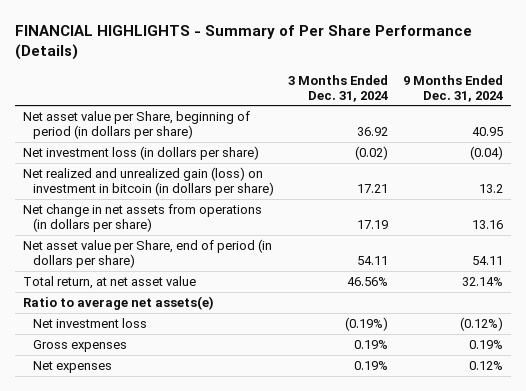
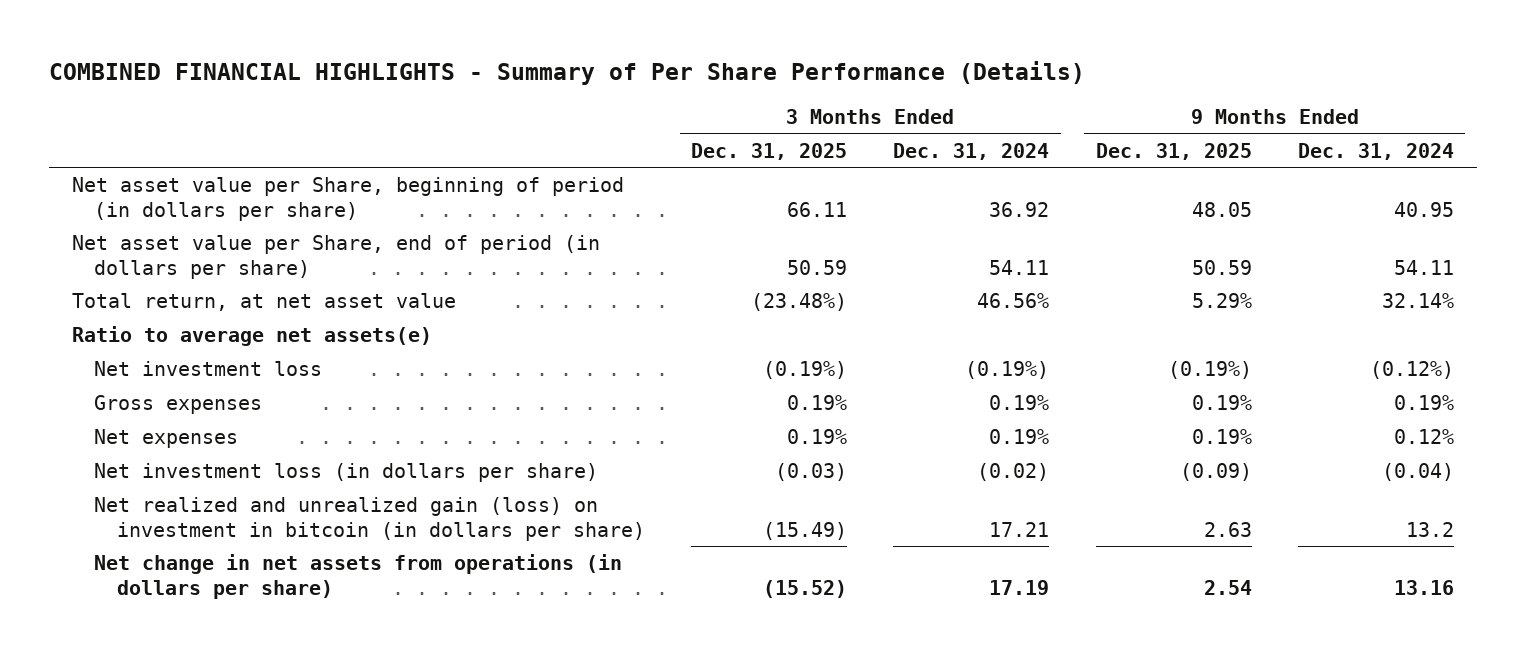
[15,24,473,61] FINANCIAL HIGHLIGHTS - Summary of Per Share Performance (Details) -> [48,60,1085,85] COMBINED FINANCIAL HIGHLIGHTS - Summary of Per Share Performance (Details)
none -> [691,142,848,160] Dec. 31, 2025
none -> [1095,142,1252,160] Dec. 31, 2025
[22,146,259,161] Net investment loss (in dollars per share) -> [94,463,599,483] Net investment loss (in dollars per share)
[22,167,274,197] Net realized and unrealized gain (loss) on investment in bitcoin (in dollars per share) -> [94,497,646,541] Net realized and unrealized gain (loss) on investment in bitcoin (in dollars per share)
[22,204,262,233] Net change in net assets from operations (in dollars per share) -> [94,554,623,599] Net change in net assets from operations (in dollars per share)

